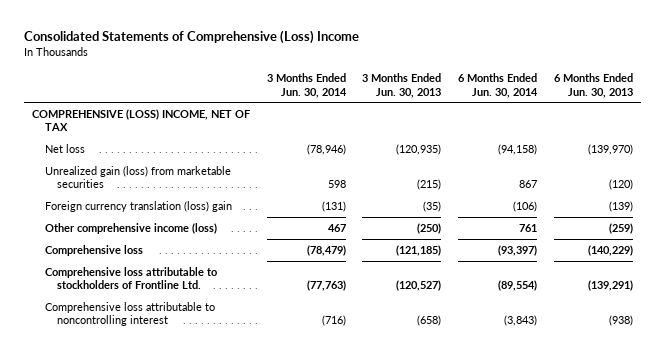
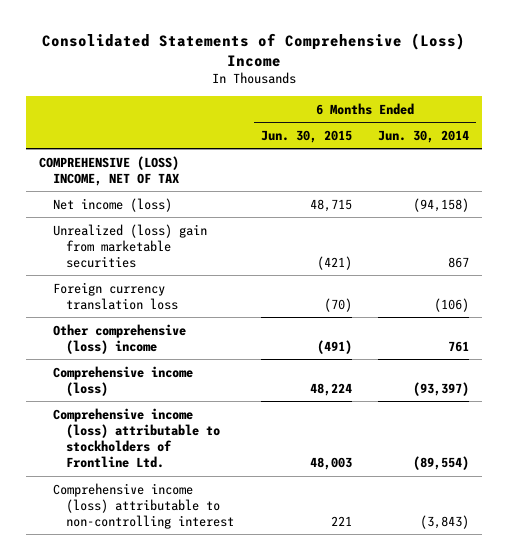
[266,73,347,98] 3 Months Ended Jun. 30, 2014 -> none
[362,73,442,98] 3 Months Ended Jun. 30, 2013 -> none
[553,73,633,98] 6 Months Ended Jun. 30, 2013 -> none
none -> [260,129,352,143] Jun. 30, 2015
[44,143,85,153] Net loss -> [52,197,172,212] Net income (loss)
[44,165,231,189] Unrealized gain (loss) from marketable securities -> [52,223,207,268] Unrealized (loss) gain from marketable securities
[44,200,232,212] Foreign currency translation (loss) gain -> [52,281,179,310] Foreign currency translation loss
[44,222,217,234] Other comprehensive income (loss) -> [52,323,186,354] Other comprehensive (loss) income
[44,244,143,256] Comprehensive loss -> [52,365,193,396] Comprehensive income (loss)
[44,266,217,290] Comprehensive loss attributable to stockholders of Frontline Ltd. -> [52,407,221,469] Comprehensive income (loss) attributable to stockholders of Frontline Ltd.
[44,301,215,327] Comprehensive loss attributable to noncontrolling interest -> [52,482,235,529] Comprehensive income (loss) attributable to non-controlling interest

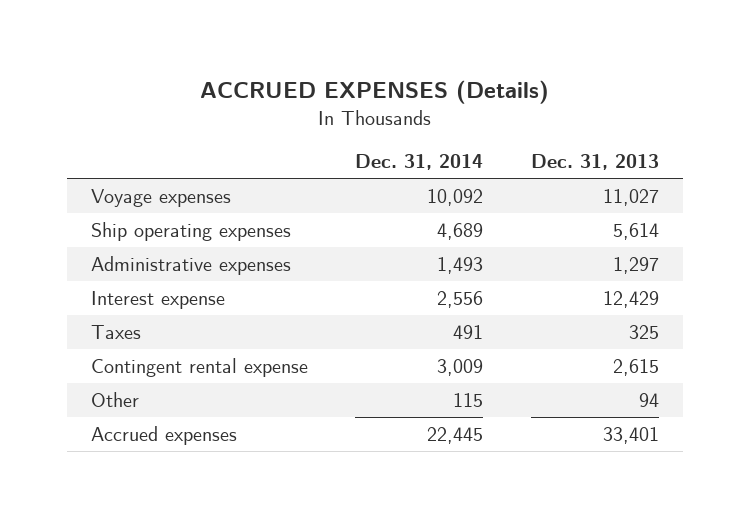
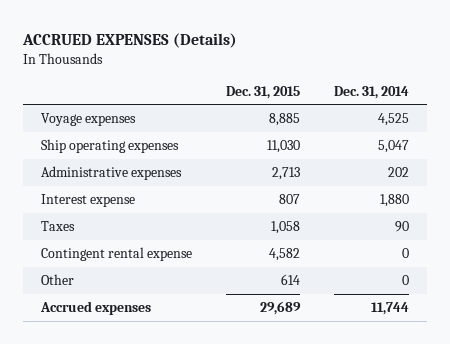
[531,154,660,171] Dec. 31, 2013 -> none
none -> [225,85,300,99] Dec. 31, 2015
[427,188,484,206] 10,092 -> [378,113,410,127] 4,525
[437,222,484,240] 4,689 -> [378,140,410,154] 5,047
[437,256,484,274] 1,493 -> [388,167,410,178] 202
[437,290,484,308] 2,556 -> [380,194,410,208] 1,880
[453,324,484,339] 491 -> [395,221,410,233] 90
[437,358,484,376] 3,009 -> [402,248,410,259] 0
[453,392,484,407] 115 -> [402,275,410,286] 0
[427,426,484,444] 22,445 -> [371,302,410,316] 11,744

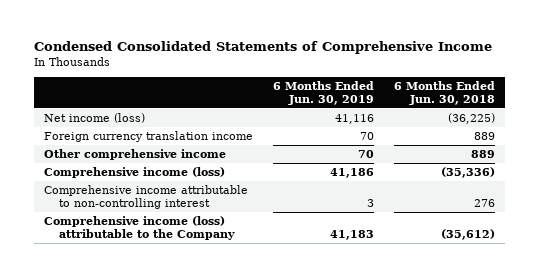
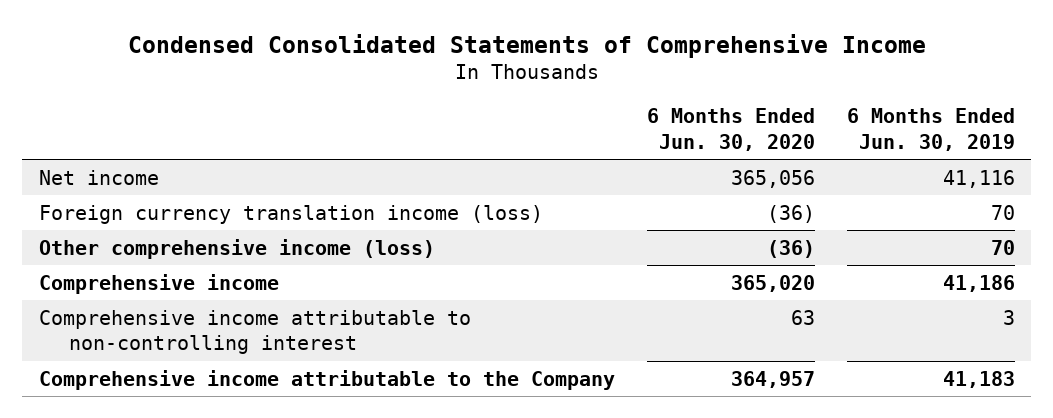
[393,80,495,105] 6 Months Ended Jun. 30, 2018 -> none
none -> [646,108,815,151] 6 Months Ended Jun. 30, 2020
[43,112,145,123] Net income (loss) -> [38,169,159,185] Net income
[43,130,253,142] Foreign currency translation income -> [38,204,543,224] Foreign currency translation income (loss)
[43,148,226,160] Other comprehensive income -> [38,238,435,259] Other comprehensive income (loss)
[43,166,225,178] Comprehensive income (loss) -> [38,273,279,294] Comprehensive income
[43,215,236,241] Comprehensive income (loss) attributable to the Company -> [38,369,615,390] Comprehensive income attributable to the Company

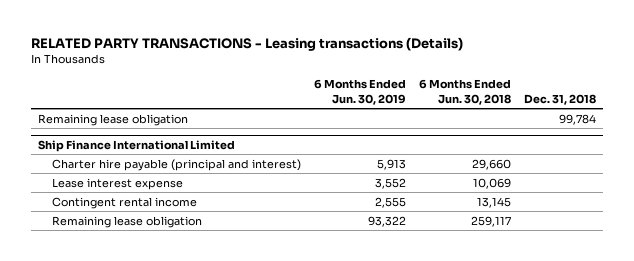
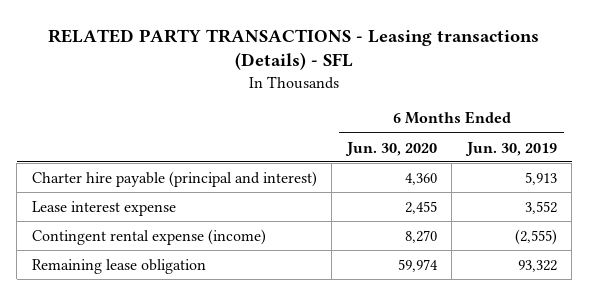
[31,37,464,52] RELATED PARTY TRANSACTIONS - Leasing transactions (Details) -> [48,28,540,71] RELATED PARTY TRANSACTIONS - Leasing transactions (Details) - SFL
[419,79,512,105] 6 Months Ended Jun. 30, 2018 -> none
[524,93,597,105] Dec. 31, 2018 -> none
none -> [344,141,437,156] Jun. 30, 2020
[37,113,188,126] Remaining lease obligation -> none
[37,139,235,152] Ship Finance International Limited -> none
[51,196,197,209] Contingent rental income -> [31,228,266,245] Contingent rental expense (income)
[375,196,407,208] 2,555 -> [514,228,557,245] (2,555)

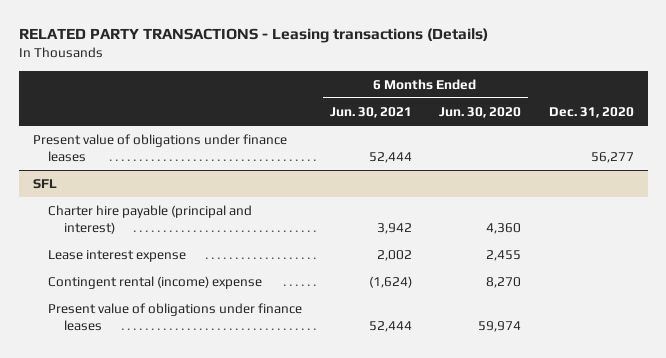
[48,28,540,71] RELATED PARTY TRANSACTIONS - Leasing transactions (Details) - SFL -> [18,28,488,44] RELATED PARTY TRANSACTIONS - Leasing transactions (Details)
[464,141,557,156] Jun. 30, 2019 -> none
none -> [329,106,412,118] Jun. 30, 2021
none -> [548,106,634,118] Dec. 31, 2020
none -> [32,133,287,163] Present value of obligations under finance leases
none -> [32,178,57,189] SFL
[31,228,266,245] Contingent rental expense (income) -> [48,275,263,289] Contingent rental (income) expense
[31,258,206,274] Remaining lease obligation -> [48,302,303,332] Present value of obligations under finance leases

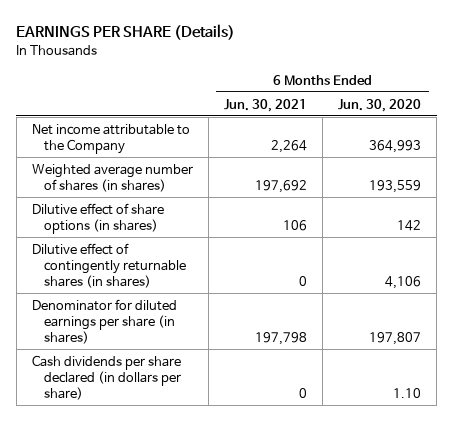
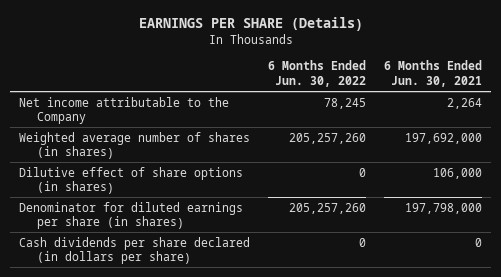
[338,98,422,112] Jun. 30, 2020 -> none
none -> [268,60,367,87] 6 Months Ended Jun. 30, 2022
[32,242,186,288] Dilutive effect of contingently returnable shares (in shares) -> none
[255,179,308,193] 197,692 -> [405,132,483,144] 197,692,000
[283,219,308,231] 106 -> [433,167,483,179] 106,000
[255,331,308,345] 197,798 -> [405,202,483,214] 197,798,000

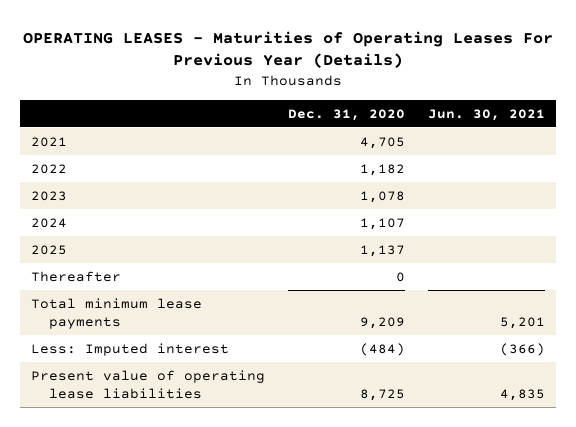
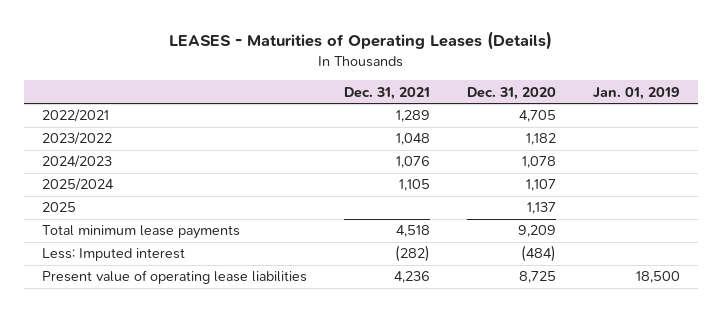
[23,30,554,69] OPERATING LEASES - Maturities of Operating Leases For Previous Year (Details) -> [168,31,552,51] LEASES - Maturities of Operating Leases (Details)
[428,108,546,121] Jun. 30, 2021 -> none
none -> [344,86,431,100] Dec. 31, 2021
none -> [592,86,680,100] Jan. 01, 2019
[31,136,68,147] 2021 -> [42,109,110,123] 2022/2021
[31,163,68,174] 2022 -> [42,132,113,146] 2023/2022
[31,190,68,201] 2023 -> [42,155,113,169] 2024/2023
[31,217,68,228] 2024 -> [42,178,115,192] 2025/2024
[31,270,122,282] Thereafter -> none

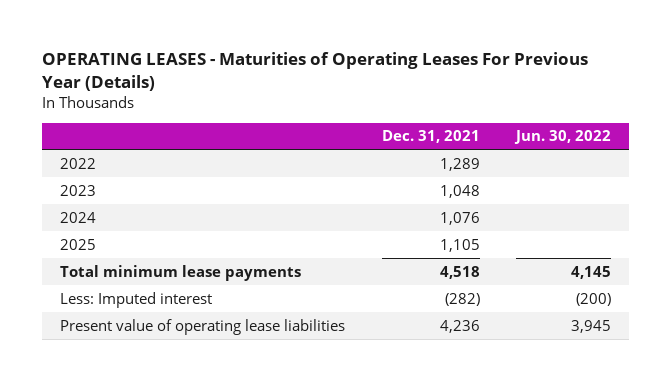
[168,31,552,51] LEASES - Maturities of Operating Leases (Details) -> [41,51,588,91] OPERATING LEASES - Maturities of Operating Leases For Previous Year (Details)
[466,86,556,100] Dec. 31, 2020 -> none
[592,86,680,100] Jan. 01, 2019 -> none
none -> [514,130,612,145] Jun. 30, 2022
[42,202,77,213] 2025 -> none
[42,109,110,123] 2022/2021 -> [60,157,97,169] 2022
[42,132,113,146] 2023/2022 -> [60,184,97,196] 2023
[42,155,113,169] 2024/2023 -> [60,211,97,223] 2024
[42,178,115,192] 2025/2024 -> [60,238,97,250] 2025

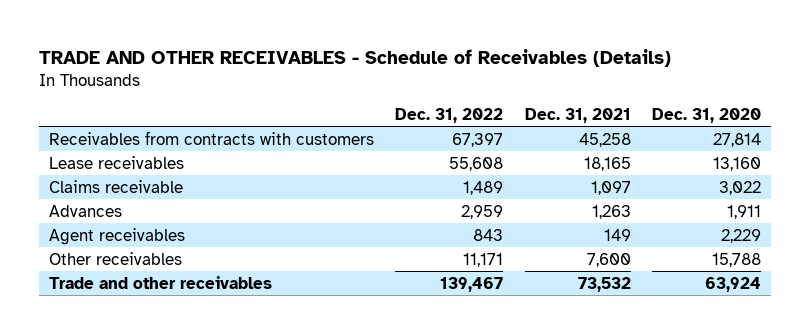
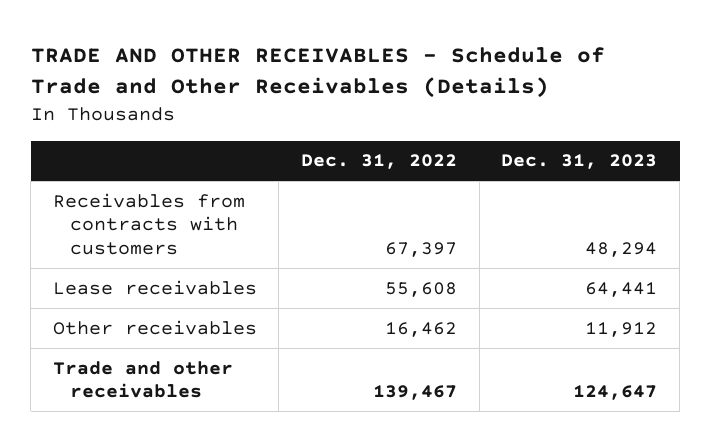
[38,48,671,67] TRADE AND OTHER RECEIVABLES - Schedule of Receivables (Details) -> [30,46,605,99] TRADE AND OTHER RECEIVABLES - Schedule of Trade and Other Receivables (Details)
[524,107,631,123] Dec. 31, 2021 -> none
[651,107,761,123] Dec. 31, 2020 -> none
none -> [501,154,658,170] Dec. 31, 2023
[49,179,184,193] Claims receivable -> none
[49,204,123,217] Advances -> none
[49,227,186,245] Agent receivables -> none
[463,252,504,267] 11,171 -> [385,321,458,337] 16,462

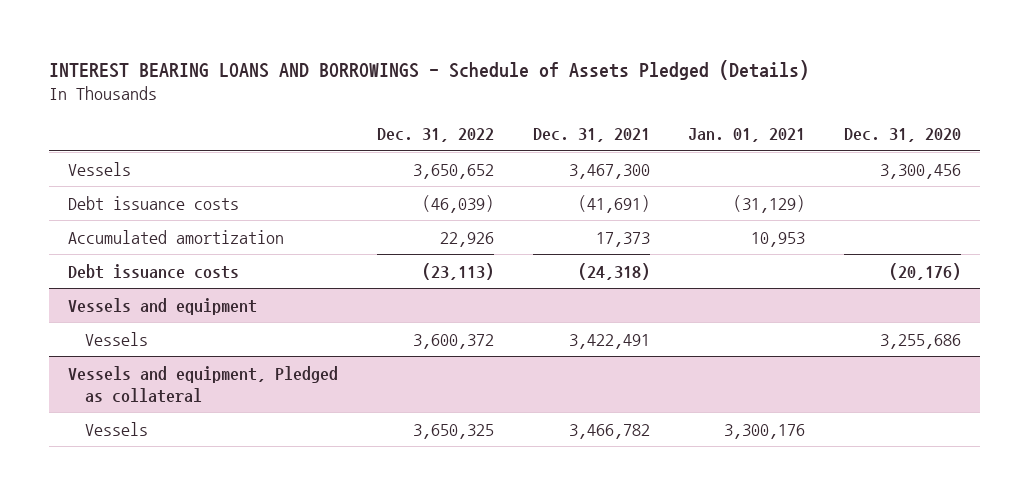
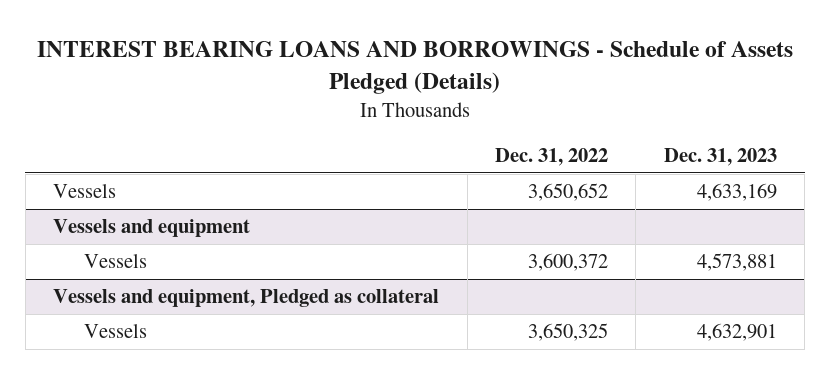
[532,128,650,143] Dec. 31, 2021 -> none
[688,128,806,143] Jan. 01, 2021 -> none
[844,128,962,143] Dec. 31, 2020 -> none
none -> [663,148,777,167] Dec. 31, 2023
[68,195,240,210] Debt issuance costs -> none
[68,229,285,244] Accumulated amortization -> none
[68,263,240,279] Debt issuance costs -> none

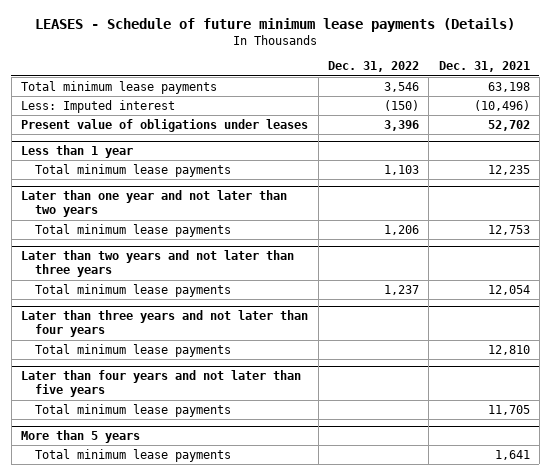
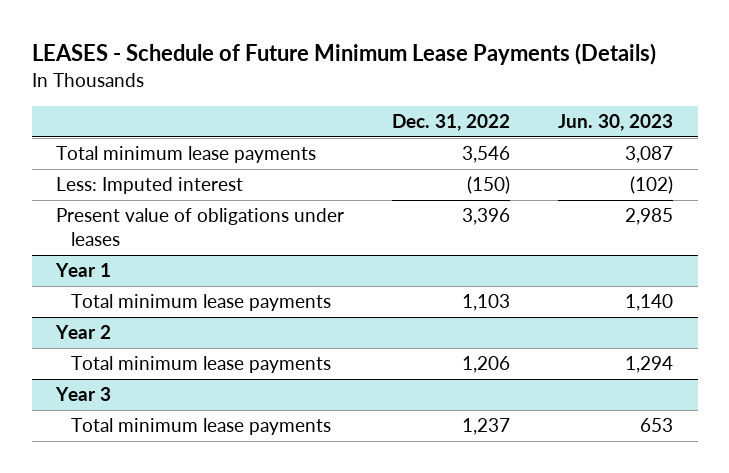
[35,18,516,33] LEASES - Schedule of future minimum lease payments (Details) -> [31,43,656,66] LEASES - Schedule of Future Minimum Lease Payments (Details)
[438,61,530,73] Dec. 31, 2021 -> none
none -> [558,114,674,132] Jun. 30, 2023
[21,144,134,158] Less than 1 year -> [54,263,111,278] Year 1
[21,189,288,218] Later than one year and not later than two years -> [54,325,111,340] Year 2
[21,249,295,278] Later than two years and not later than three years -> [54,387,111,402] Year 3
[21,309,309,338] Later than three years and not later than four years -> none
[35,343,232,357] Total minimum lease payments -> none
[21,369,302,398] Later than four years and not later than five years -> none
[35,403,232,417] Total minimum lease payments -> none
[21,429,141,443] More than 5 years -> none
[35,448,232,462] Total minimum lease payments -> none

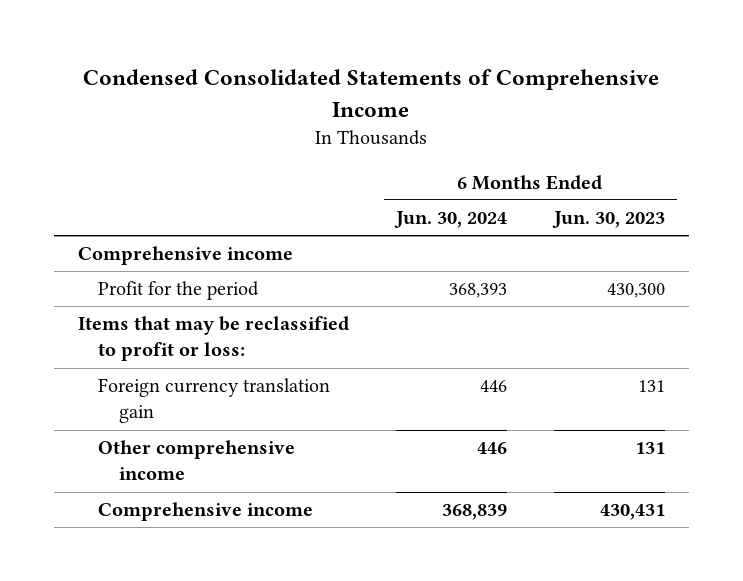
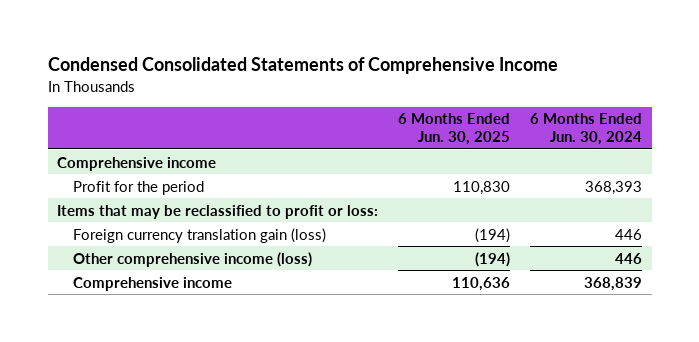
[552,210,666,228] Jun. 30, 2023 -> none
none -> [398,113,511,146] 6 Months Ended Jun. 30, 2025
[98,378,331,424] Foreign currency translation gain -> [73,227,327,243] Foreign currency translation gain (loss)
[98,440,296,481] Other comprehensive income -> [73,251,313,267] Other comprehensive income (loss)

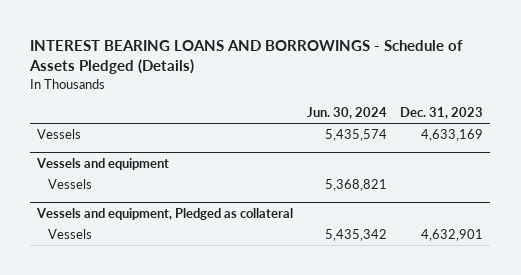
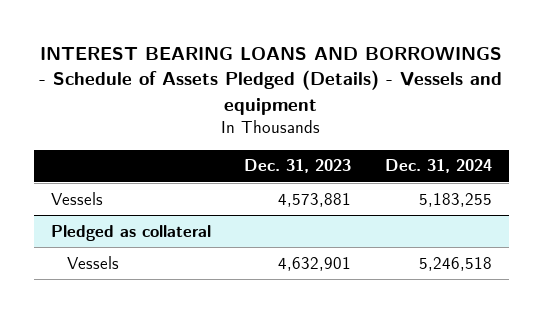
[29,39,464,75] INTEREST BEARING LOANS AND BORROWINGS - Schedule of Assets Pledged (Details) -> [39,46,503,115] INTEREST BEARING LOANS AND BORROWINGS - Schedule of Assets Pledged (Details) - Vessels and equipment
[306,107,387,120] Jun. 30, 2024 -> none
none -> [384,159,492,174] Dec. 31, 2024
[47,179,92,190] Vessels -> none
[36,208,294,221] Vessels and equipment, Pledged as collateral -> none
[421,129,484,142] 4,633,169 -> [278,192,352,207] 4,573,881
[36,158,170,171] Vessels and equipment -> [51,224,212,241] Pledged as collateral

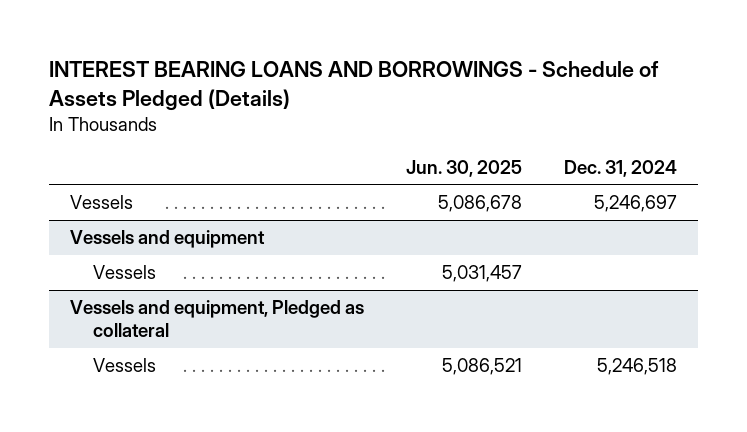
[39,46,503,115] INTEREST BEARING LOANS AND BORROWINGS - Schedule of Assets Pledged (Details) - Vessels and equipment -> [48,61,659,112] INTEREST BEARING LOANS AND BORROWINGS - Schedule of Assets Pledged (Details)
[244,159,352,174] Dec. 31, 2023 -> none
none -> [405,159,522,177] Jun. 30, 2025
[418,192,492,207] 5,183,255 -> [593,195,677,213] 5,246,697
[51,224,212,241] Pledged as collateral -> [69,230,265,249] Vessels and equipment
none -> [92,265,156,280] Vessels
none -> [69,300,364,338] Vessels and equipment, Pledged as collateral

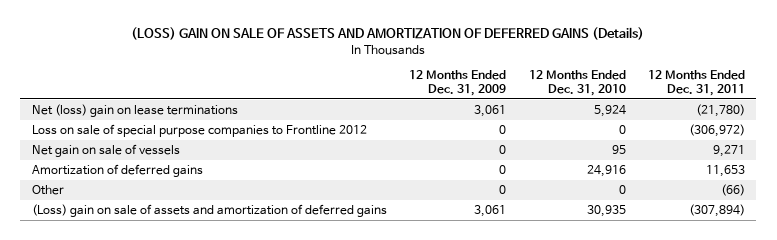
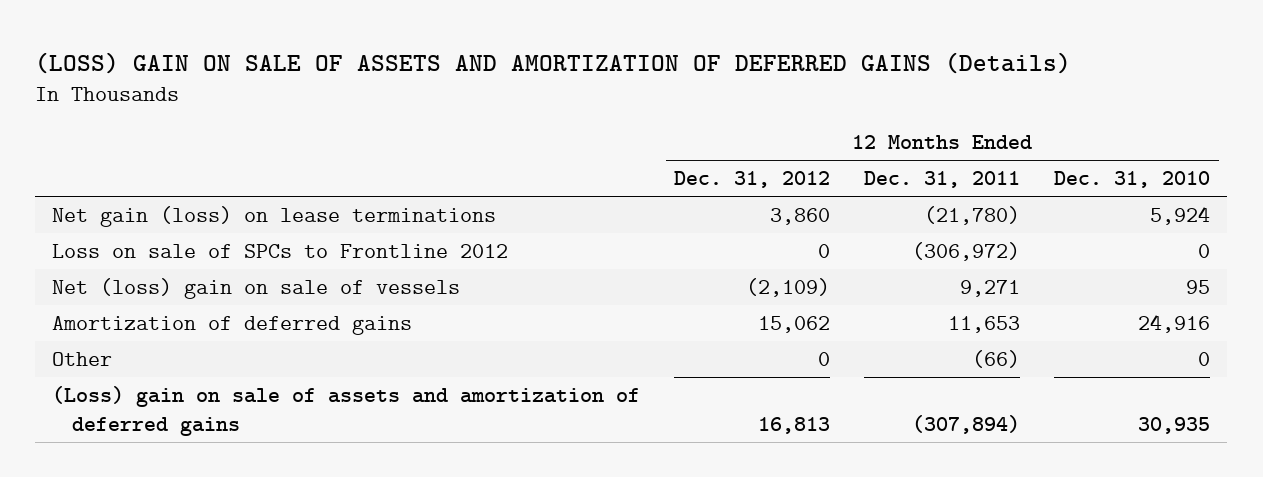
[409,70,507,97] 12 Months Ended Dec. 31, 2009 -> none
none -> [674,171,831,189] Dec. 31, 2012
[31,103,238,117] Net (loss) gain on lease terminations -> [52,205,497,227] Net gain (loss) on lease terminations
[31,123,367,137] Loss on sale of special purpose companies to Frontline 2012 -> [52,243,509,258] Loss on sale of SPCs to Frontline 2012
[31,143,180,157] Net gain on sale of vessels -> [52,277,461,299] Net (loss) gain on sale of vessels

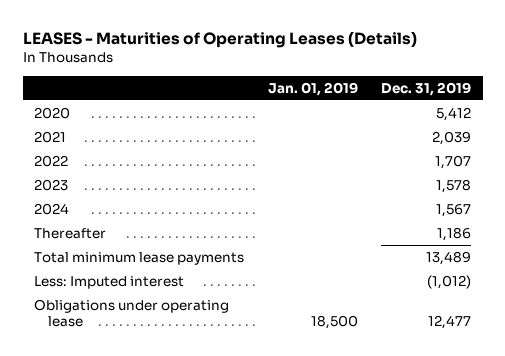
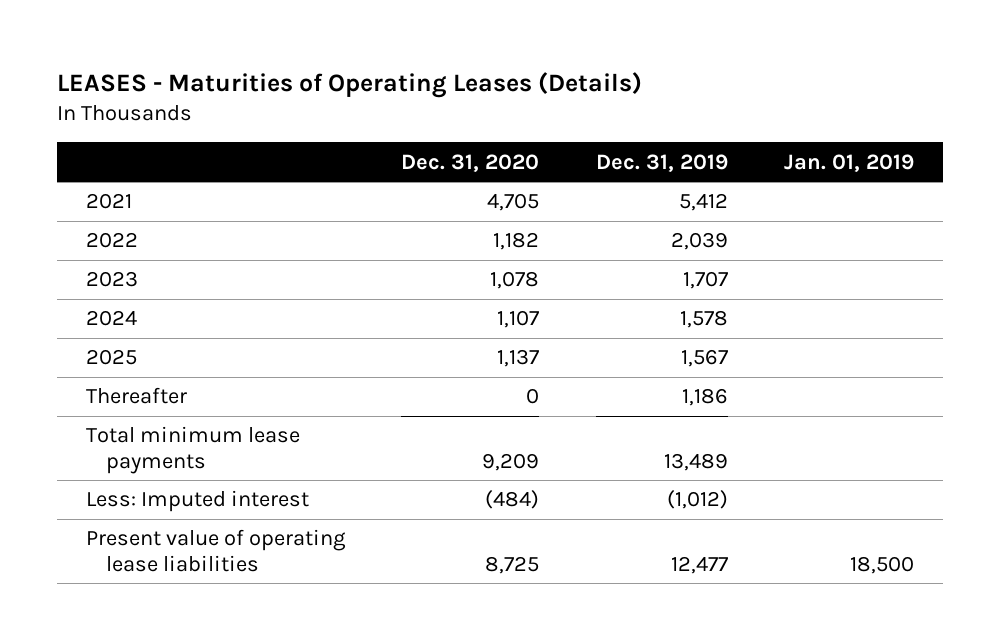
none -> [401,153,540,172] Dec. 31, 2020
[34,107,71,120] 2020 -> [85,193,132,210] 2021
[34,131,67,144] 2021 -> [85,232,138,249] 2022
[34,155,69,168] 2022 -> [85,271,138,288] 2023
[34,179,69,192] 2023 -> [85,310,137,327] 2024
[34,203,70,216] 2024 -> [85,349,137,366] 2025
[34,299,230,328] Obligations under operating lease -> [85,529,346,572] Present value of operating lease liabilities

